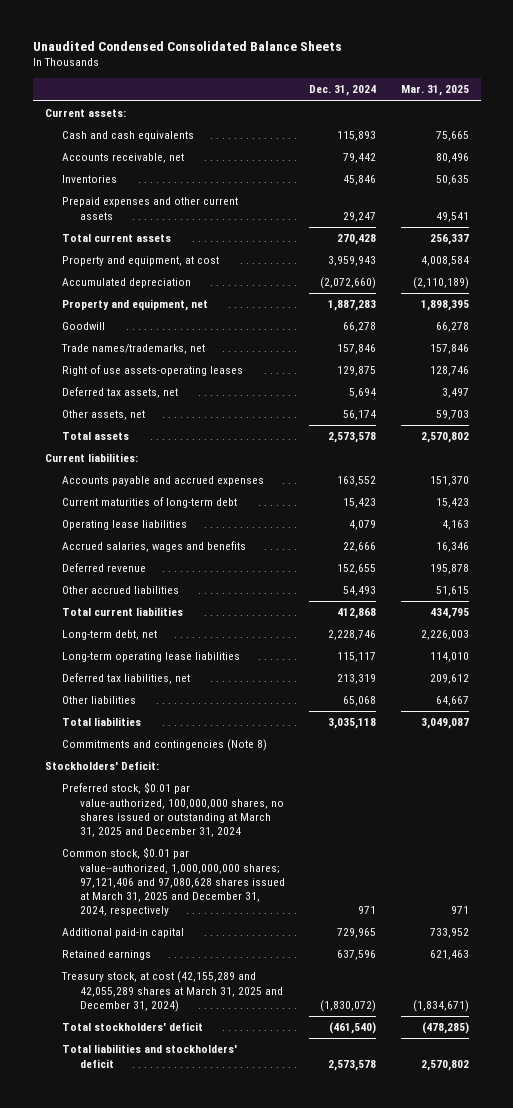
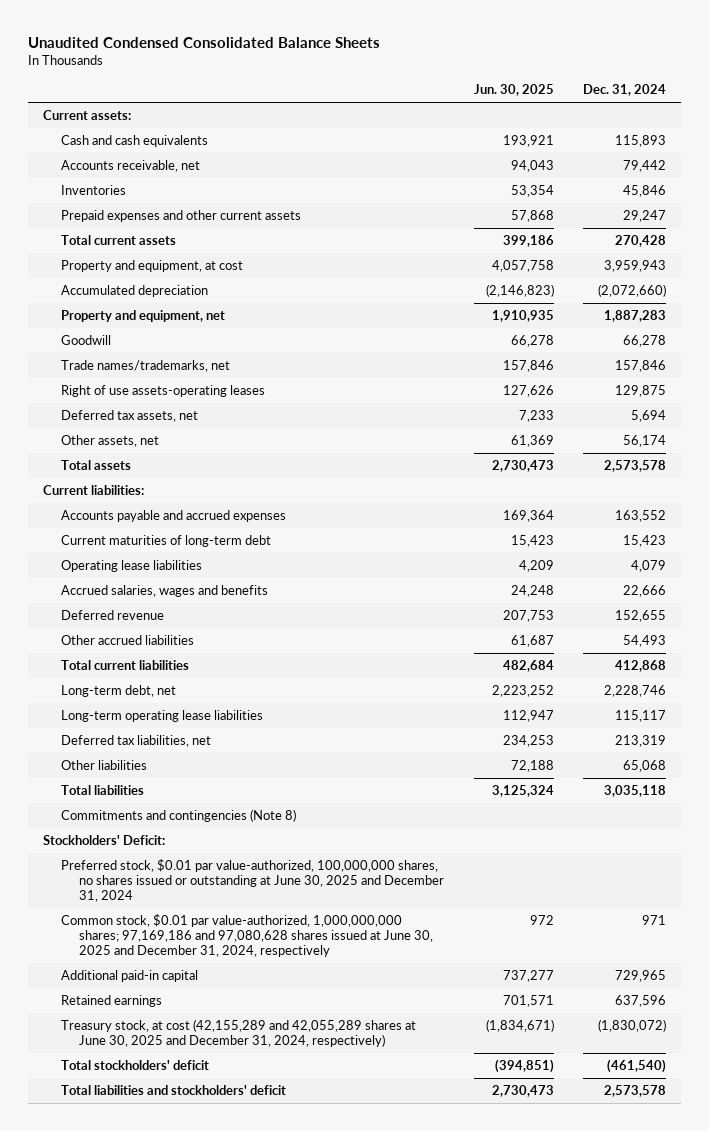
[400,85,469,97] Mar. 31, 2025 -> none
none -> [473,84,554,97] Jun. 30, 2025
[62,782,284,837] Preferred stock, $0.01 par value-authorized, 100,000,000 shares, no shares issued or outstanding at March 31, 2025 and December 31, 2024 -> [61,858,445,903] Preferred stock, $0.01 par value-authorized, 100,000,000 shares, no shares issued or outstanding at June 30, 2025 and December 31, 2024
[62,847,285,917] Common stock, $0.01 par value--authorized, 1,000,000,000 shares; 97,121,406 and 97,080,628 shares issued at March 31, 2025 and December 31, 2024, respectively -> [61,913,434,958] Common stock, $0.01 par value-authorized, 1,000,000,000 shares; 97,169,186 and 97,080,628 shares issued at June 30, 2025 and December 31, 2024, respectively
[61,971,283,1012] Treasury stock, at cost (42,155,289 and 42,055,289 shares at March 31, 2025 and December 31, 2024) -> [61,1018,417,1048] Treasury stock, at cost (42,155,289 and 42,055,289 shares at June 30, 2025 and December 31, 2024, respectively)

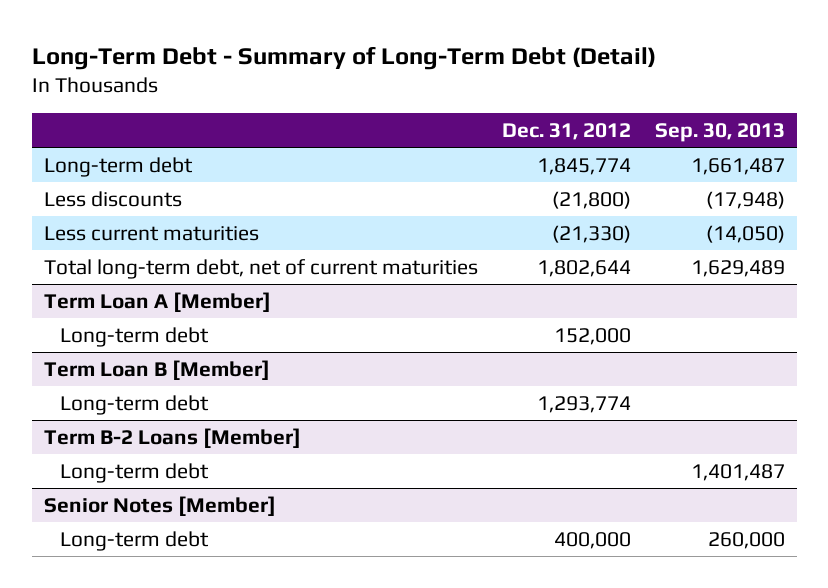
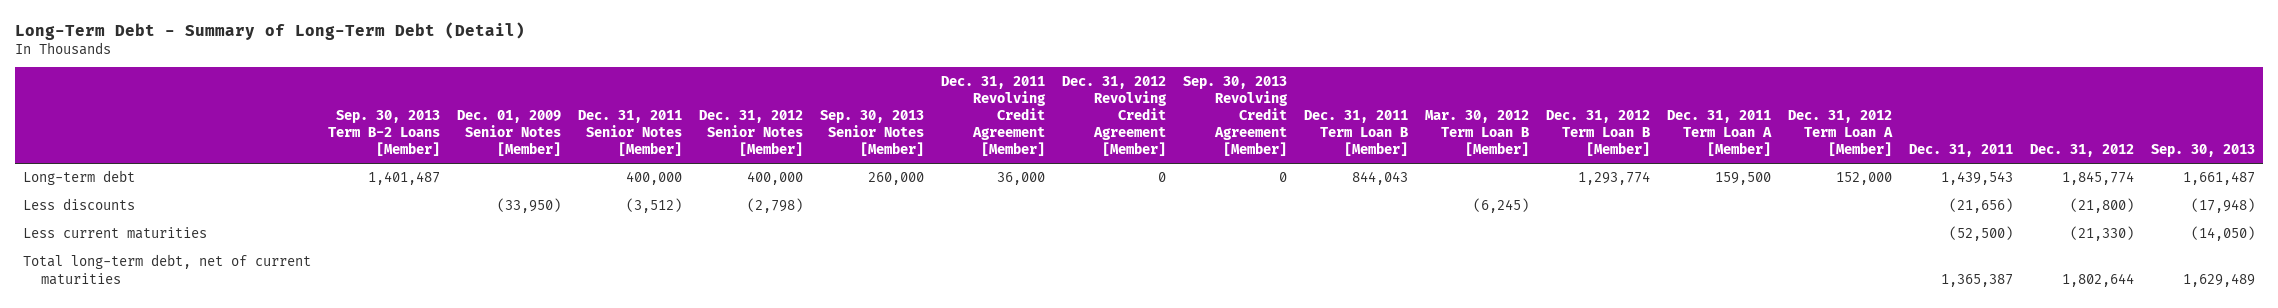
none -> [328,109,441,157] Sep. 30, 2013 Term B-2 Loans [Member]
none -> [457,109,562,157] Dec. 01, 2009 Senior Notes [Member]
none -> [578,109,683,157] Dec. 31, 2011 Senior Notes [Member]
none -> [699,109,804,157] Dec. 31, 2012 Senior Notes [Member]
none -> [820,109,925,157] Sep. 30, 2013 Senior Notes [Member]
none -> [941,75,1047,157] Dec. 31, 2011 Revolving Credit Agreement [Member]
none -> [1062,75,1168,157] Dec. 31, 2012 Revolving Credit Agreement [Member]
none -> [1183,75,1289,157] Sep. 30, 2013 Revolving Credit Agreement [Member]
none -> [1304,109,1409,157] Dec. 31, 2011 Term Loan B [Member]
none -> [1425,109,1530,157] Mar. 30, 2012 Term Loan B [Member]
none -> [1545,109,1650,157] Dec. 31, 2012 Term Loan B [Member]
none -> [1666,109,1772,157] Dec. 31, 2011 Term Loan A [Member]
none -> [1787,109,1893,157] Dec. 31, 2012 Term Loan A [Member]
none -> [1908,144,2013,158] Dec. 31, 2011
[43,291,271,312] Term Loan A [Member] -> none
[60,326,210,347] Long-term debt -> none
[43,359,270,380] Term Loan B [Member] -> none
[60,394,210,415] Long-term debt -> none
[43,427,301,448] Term B-2 Loans [Member] -> none
[60,462,210,483] Long-term debt -> none
[43,495,276,516] Senior Notes [Member] -> none
[60,530,210,551] Long-term debt -> none

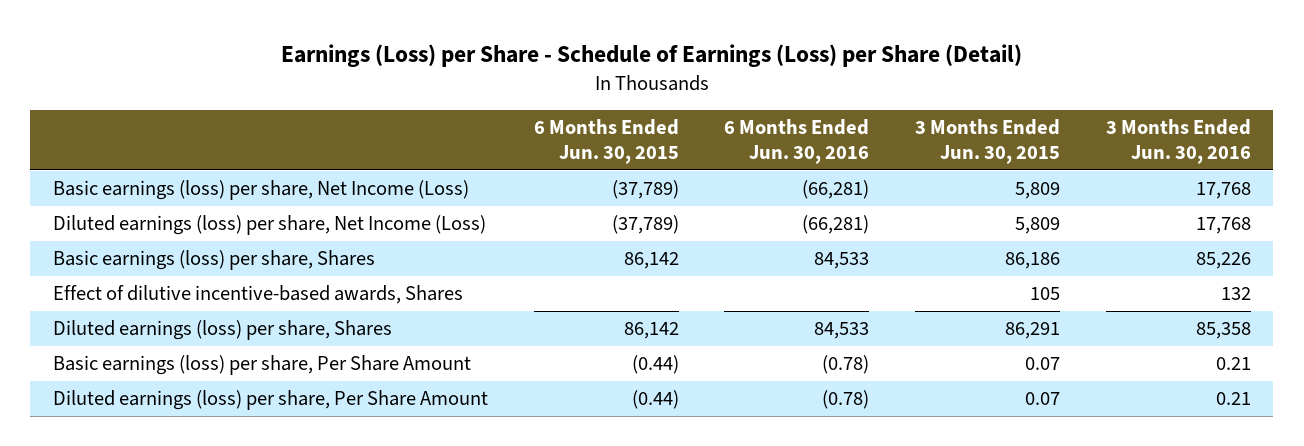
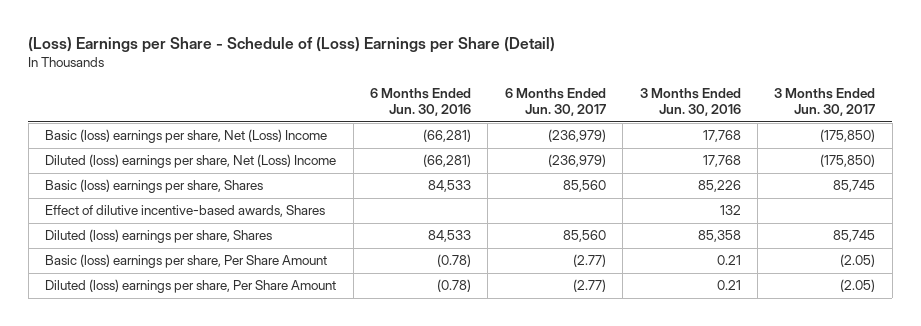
[280,44,1022,68] Earnings (Loss) per Share - Schedule of Earnings (Loss) per Share (Detail) -> [28,36,556,53] (Loss) Earnings per Share - Schedule of (Loss) Earnings per Share (Detail)
[533,119,679,165] 6 Months Ended Jun. 30, 2015 -> none
[915,119,1061,165] 3 Months Ended Jun. 30, 2015 -> none
none -> [504,87,606,117] 6 Months Ended Jun. 30, 2017
none -> [774,87,876,117] 3 Months Ended Jun. 30, 2017
[53,180,470,201] Basic earnings (loss) per share, Net Income (Loss) -> [45,129,328,144] Basic (loss) earnings per share, Net (Loss) Income
[53,215,487,236] Diluted earnings (loss) per share, Net Income (Loss) -> [45,154,337,169] Diluted (loss) earnings per share, Net (Loss) Income
[53,250,376,271] Basic earnings (loss) per share, Shares -> [45,179,264,194] Basic (loss) earnings per share, Shares
[53,320,393,341] Diluted earnings (loss) per share, Shares -> [45,229,273,244] Diluted (loss) earnings per share, Shares
[53,355,472,376] Basic earnings (loss) per share, Per Share Amount -> [45,254,328,269] Basic (loss) earnings per share, Per Share Amount
[53,390,489,411] Diluted earnings (loss) per share, Per Share Amount -> [45,279,337,294] Diluted (loss) earnings per share, Per Share Amount

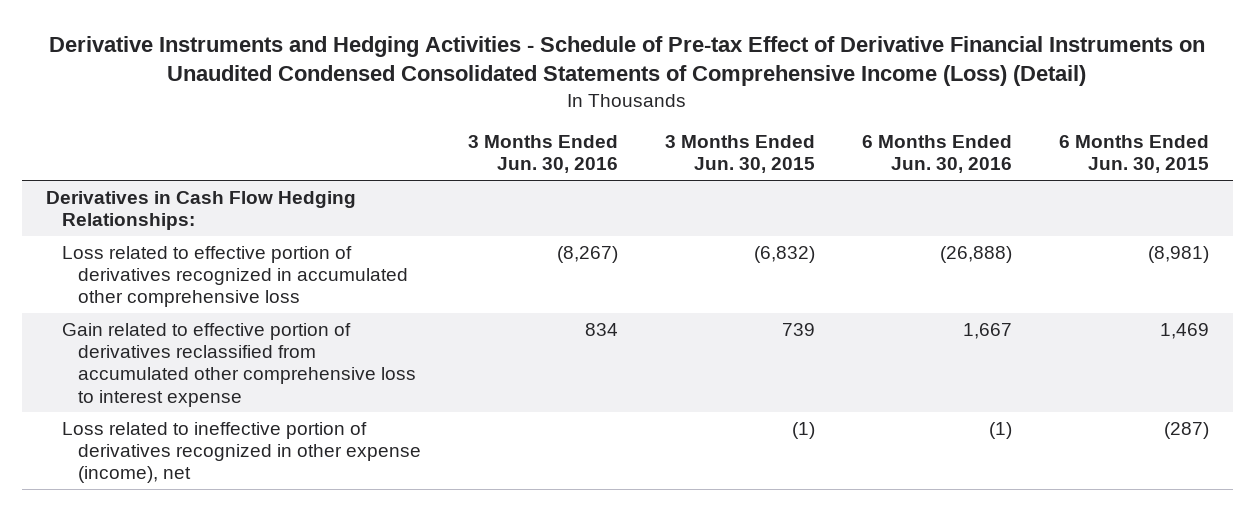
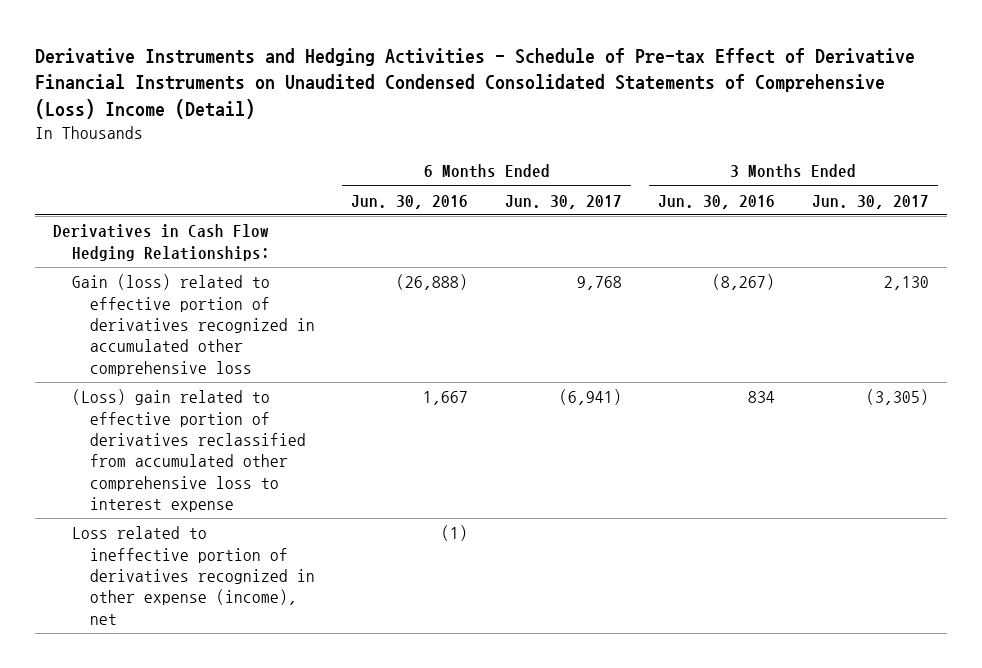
[49,35,1206,86] Derivative Instruments and Hedging Activities - Schedule of Pre-tax Effect of Derivative Financial Instruments on Unaudited Condensed Consolidated Statements of Comprehensive Income (Loss) (Detail) -> [34,47,915,119] Derivative Instruments and Hedging Activities - Schedule of Pre-tax Effect of Derivative Financial Instruments on Unaudited Condensed Consolidated Statements of Comprehensive (Loss) Income (Detail)
[665,135,816,174] 3 Months Ended Jun. 30, 2015 -> none
[1059,135,1210,174] 6 Months Ended Jun. 30, 2015 -> none
none -> [504,194,622,209] Jun. 30, 2017
none -> [811,194,929,209] Jun. 30, 2017
[62,245,409,308] Loss related to effective portion of derivatives recognized in accumulated other comprehensive loss -> [71,274,316,376] Gain (loss) related to effective portion of derivatives recognized in accumulated other comprehensive loss
[62,322,417,407] Gain related to effective portion of derivatives reclassified from accumulated other comprehensive loss to interest expense -> [71,389,307,512] (Loss) gain related to effective portion of derivatives reclassified from accumulated other comprehensive loss to interest expense

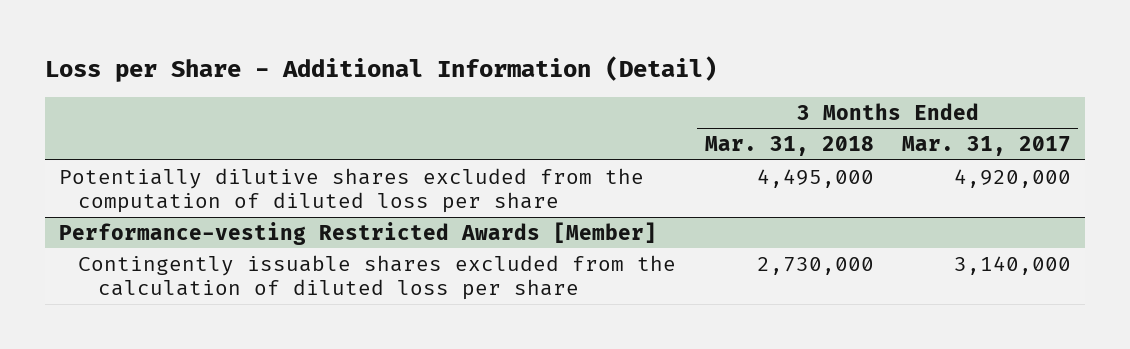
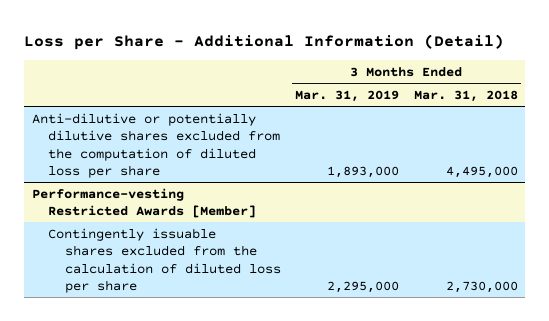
[901,136,1071,157] Mar. 31, 2017 -> none
none -> [295,89,400,102] Mar. 31, 2019
[58,167,644,214] Potentially dilutive shares excluded from the computation of diluted loss per share -> [31,112,281,179] Anti-dilutive or potentially dilutive shares excluded from the computation of diluted loss per share

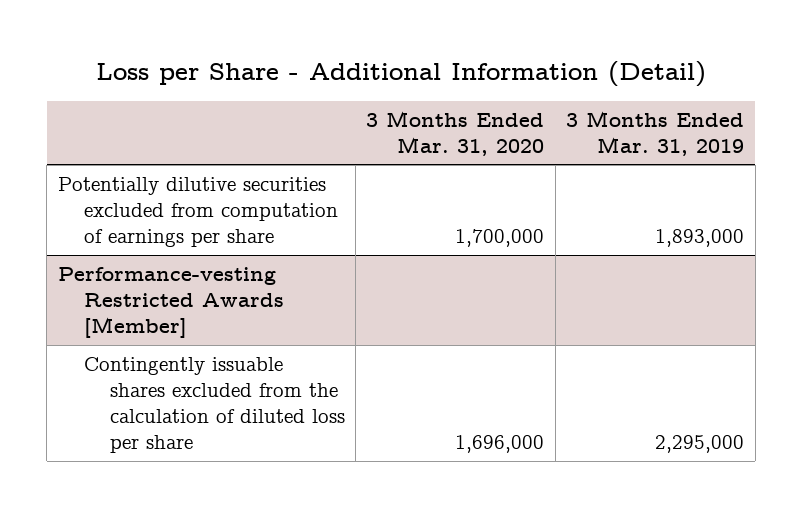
[413,89,518,102] Mar. 31, 2018 -> none
none -> [366,110,545,157] 3 Months Ended Mar. 31, 2020
[31,112,281,179] Anti-dilutive or potentially dilutive shares excluded from the computation of diluted loss per share -> [57,176,338,248] Potentially dilutive securities excluded from computation of earnings per share

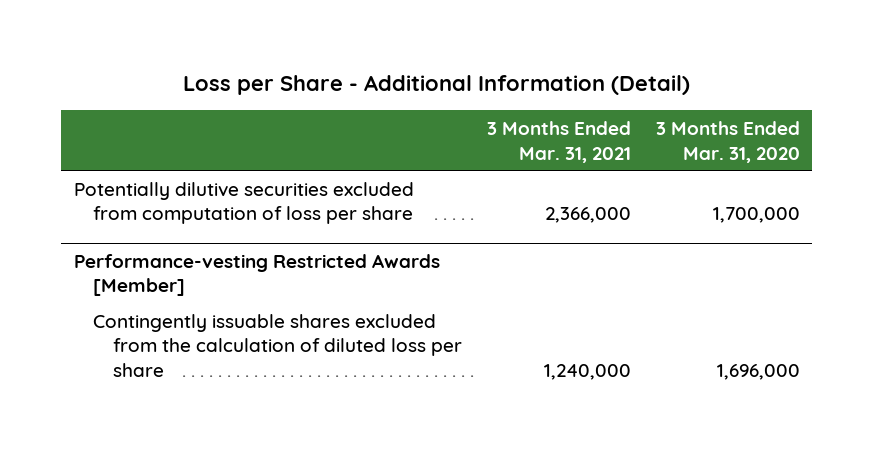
[566,110,745,157] 3 Months Ended Mar. 31, 2019 -> none
none -> [486,120,631,163] 3 Months Ended Mar. 31, 2021
[57,176,338,248] Potentially dilutive securities excluded from computation of earnings per share -> [73,181,414,225] Potentially dilutive securities excluded from computation of loss per share

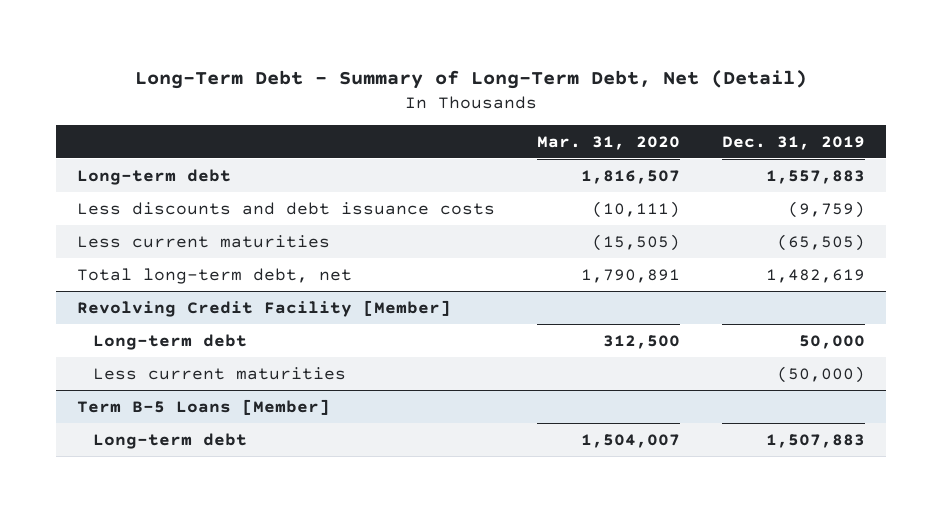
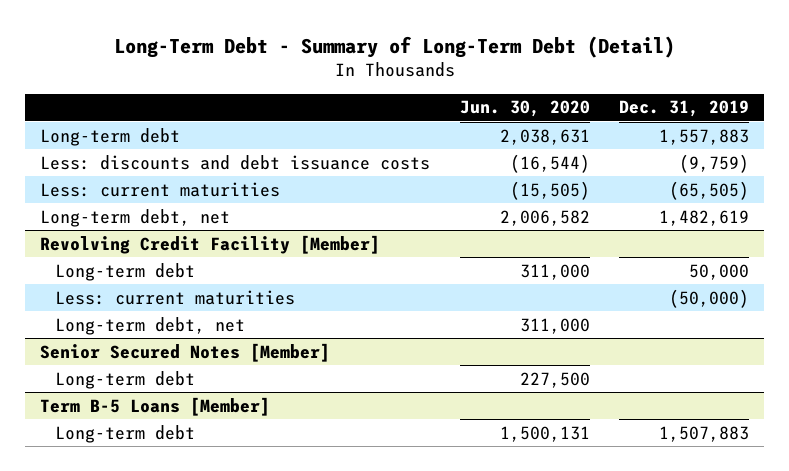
[134,69,807,89] Long-Term Debt - Summary of Long-Term Debt, Net (Detail) -> [113,35,675,58] Long-Term Debt - Summary of Long-Term Debt (Detail)
[536,135,680,150] Mar. 31, 2020 -> none
none -> [459,100,590,118] Jun. 30, 2020
[76,201,495,215] Less discounts and debt issuance costs -> [40,154,431,170] Less: discounts and debt issuance costs
[76,234,330,248] Less current maturities -> [40,181,281,197] Less: current maturities
[76,267,352,284] Total long-term debt, net -> [40,208,231,227] Long-term debt, net
[93,366,347,380] Less current maturities -> [55,289,296,305] Less: current maturities
none -> [55,316,246,335] Long-term debt, net
none -> [40,342,331,362] Senior Secured Notes [Member]
none -> [55,370,196,389] Long-term debt

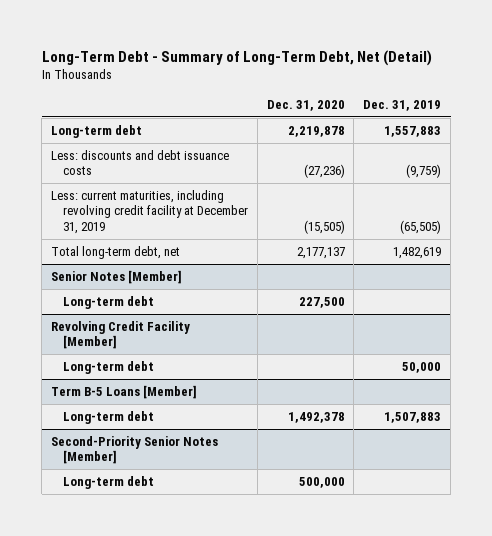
[113,35,675,58] Long-Term Debt - Summary of Long-Term Debt (Detail) -> [41,49,432,66] Long-Term Debt - Summary of Long-Term Debt, Net (Detail)
[459,100,590,118] Jun. 30, 2020 -> none
none -> [266,99,345,111] Dec. 31, 2020
[40,181,281,197] Less: current maturities -> [51,189,248,234] Less: current maturities, including revolving credit facility at December 31, 2019
[40,208,231,227] Long-term debt, net -> [51,245,181,259] Total long-term debt, net
none -> [51,269,183,284] Senior Notes [Member]
none -> [62,295,154,309] Long-term debt
[55,289,296,305] Less: current maturities -> none
[55,316,246,335] Long-term debt, net -> none
[40,342,331,362] Senior Secured Notes [Member] -> none
[55,370,196,389] Long-term debt -> none
none -> [51,435,219,465] Second-Priority Senior Notes [Member]
none -> [62,475,154,489] Long-term debt

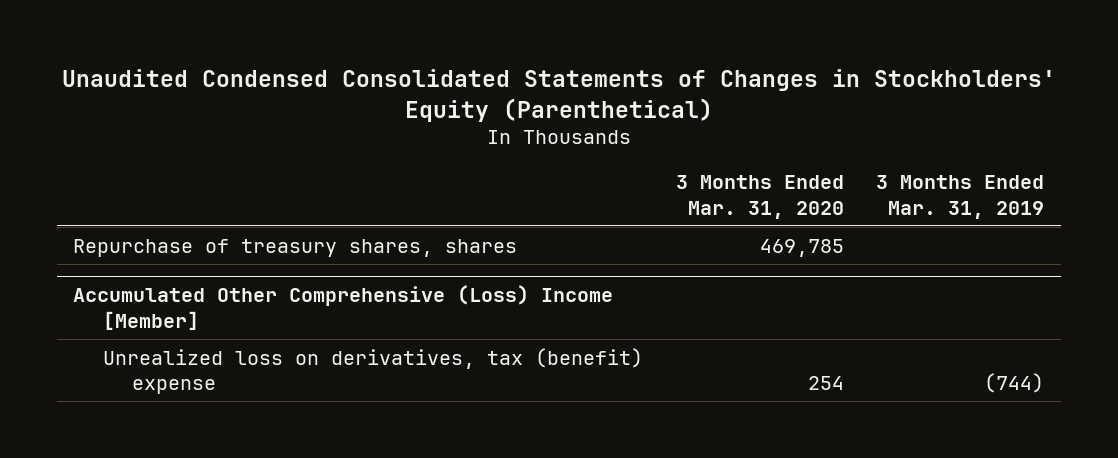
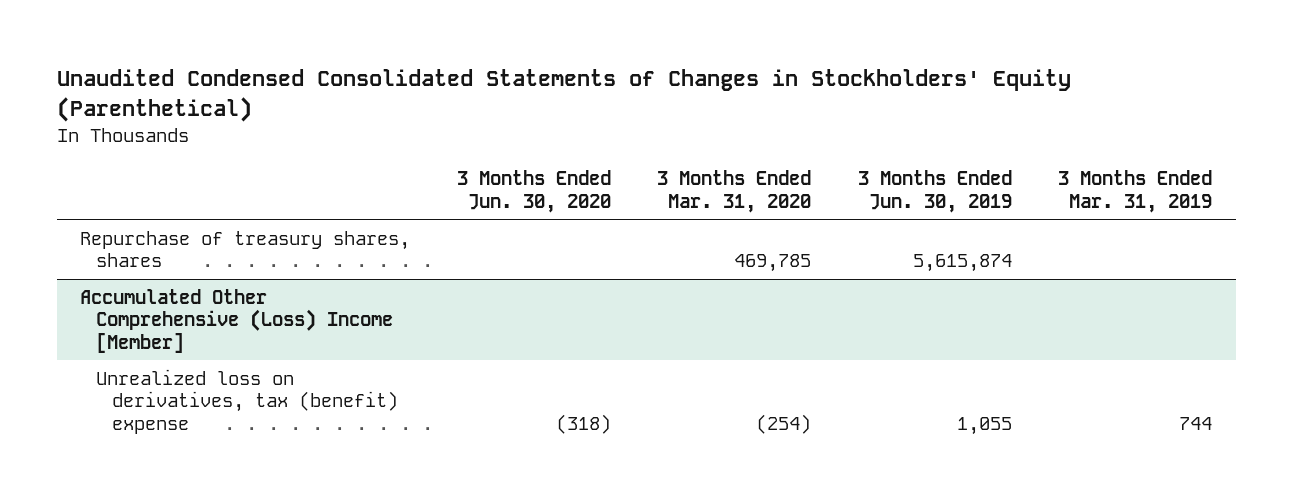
none -> [456,170,611,214] 3 Months Ended Jun. 30, 2020
none -> [857,170,1012,214] 3 Months Ended Jun. 30, 2019
[807,375,844,390] 254 -> [756,414,812,435] (254)
[984,372,1045,393] (744) -> [1179,417,1213,431] 744

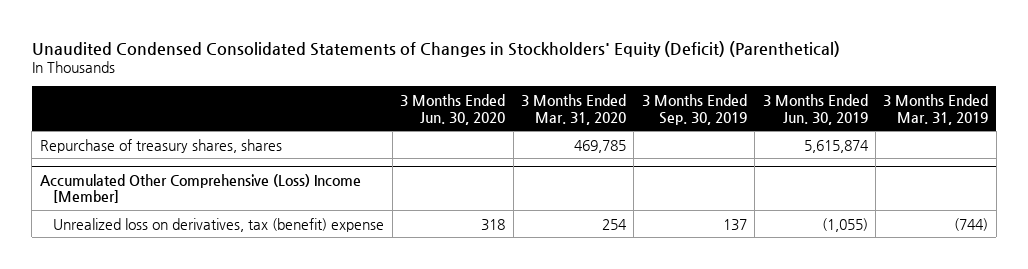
[56,69,1071,122] Unaudited Condensed Consolidated Statements of Changes in Stockholders' Equity (Parenthetical) -> [31,40,840,57] Unaudited Condensed Consolidated Statements of Changes in Stockholders' Equity (Deficit) (Parenthetical)
none -> [641,94,747,125] 3 Months Ended Sep. 30, 2019
[555,414,611,435] (318) -> [481,218,506,231] 318
[756,414,812,435] (254) -> [601,218,627,230] 254
[956,417,1012,436] 1,055 -> [821,217,868,232] (1,055)
[1179,417,1213,431] 744 -> [954,217,989,231] (744)

